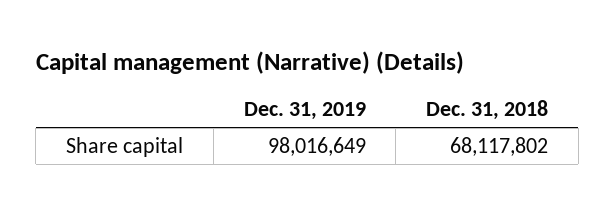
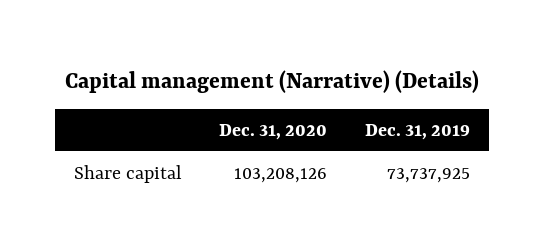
[425,100,548,121] Dec. 31, 2018 -> none
none -> [218,124,327,141] Dec. 31, 2020
[267,137,366,157] 98,016,649 -> [386,167,470,183] 73,737,925

